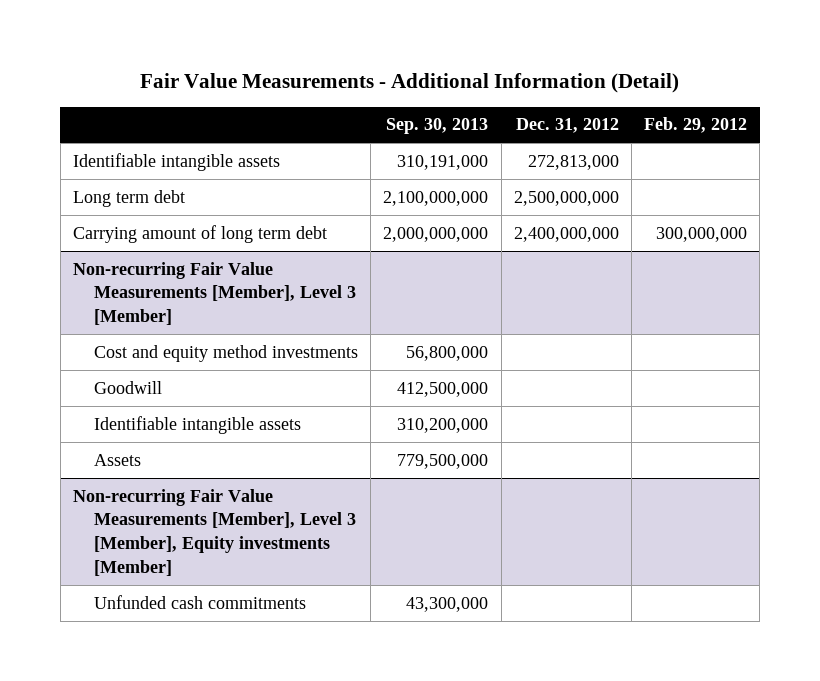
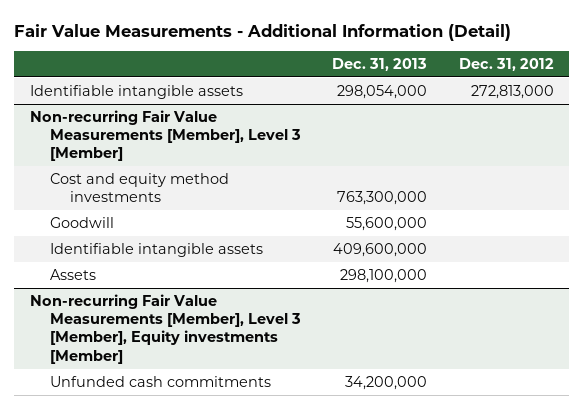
[386,118,489,135] Sep. 30, 2013 -> none
[643,117,747,134] Feb. 29, 2012 -> none
none -> [332,57,428,71] Dec. 31, 2013
[72,189,185,207] Long term debt -> none
[72,224,327,243] Carrying amount of long term debt -> none

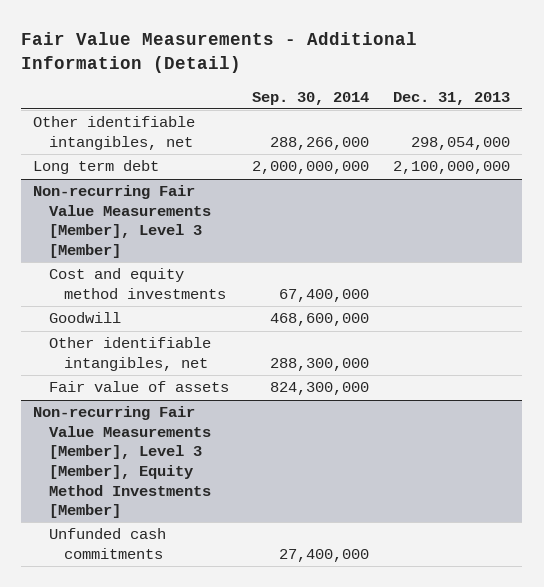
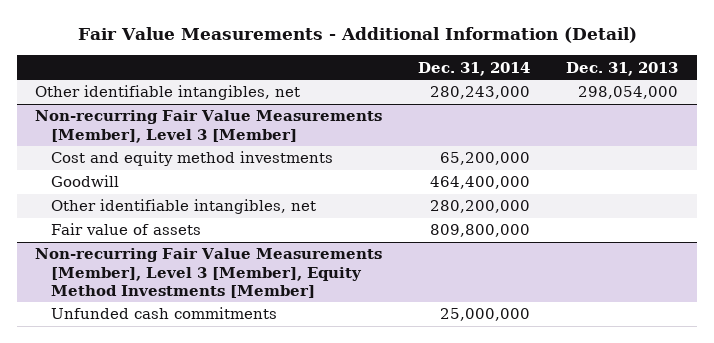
[252,91,370,105] Sep. 30, 2014 -> none
none -> [418,61,531,76] Dec. 31, 2014
[33,160,160,175] Long term debt -> none

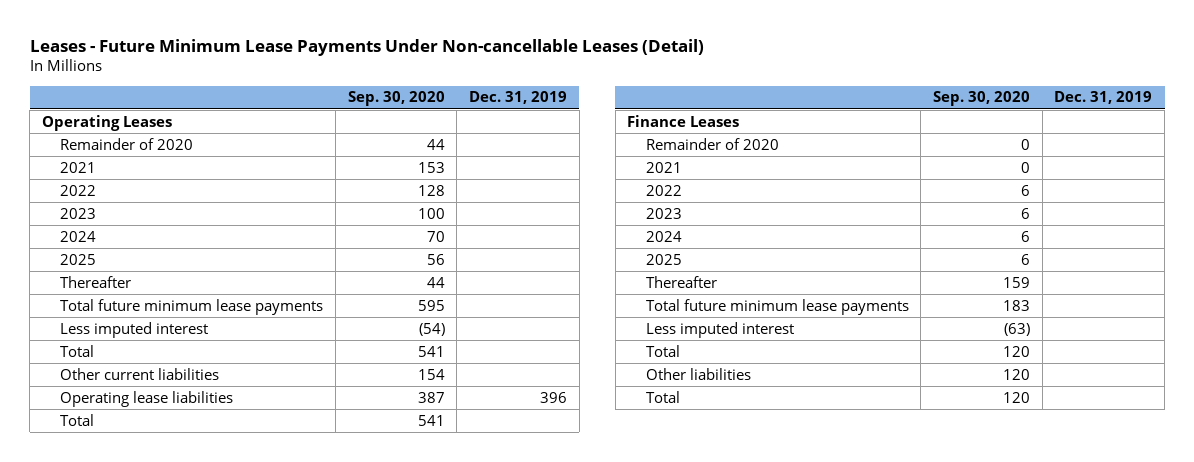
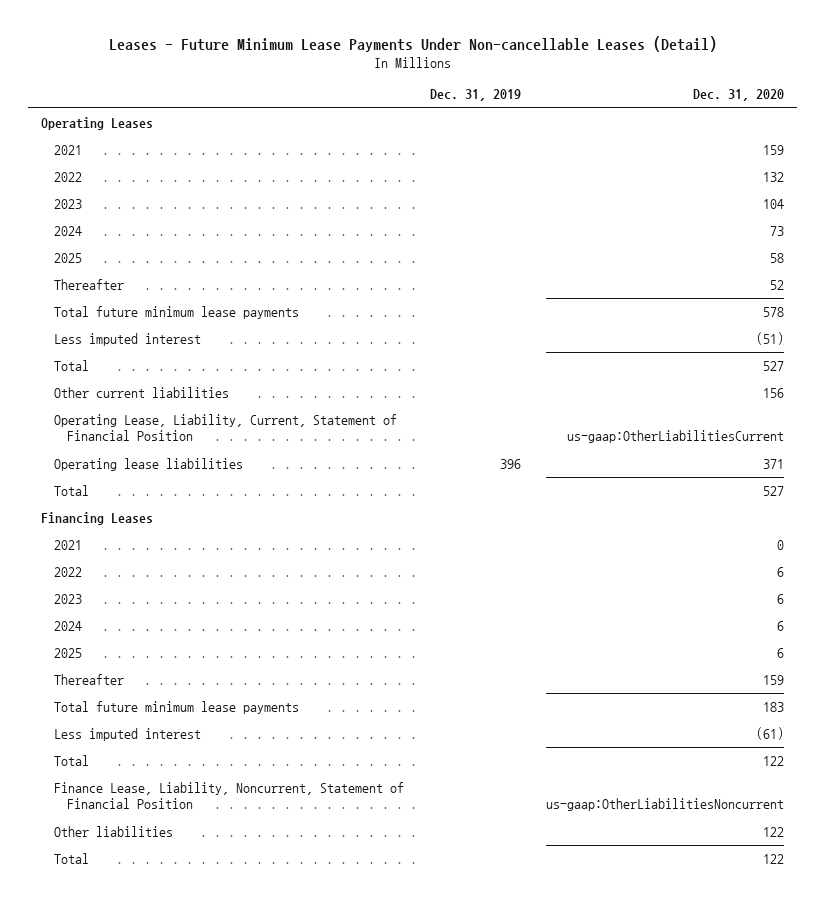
[347,91,445,107] Sep. 30, 2020 -> none
none -> [693,89,785,102] Dec. 31, 2020
[60,137,194,150] Remainder of 2020 -> none
none -> [53,413,397,442] Operating Lease, Liability, Current, Statement of Financial Position
[645,137,779,150] Remainder of 2020 -> none
[627,114,740,127] Finance Leases -> [41,511,154,525] Financing Leases
none -> [53,781,404,810] Finance Lease, Liability, Noncurrent, Statement of Financial Position

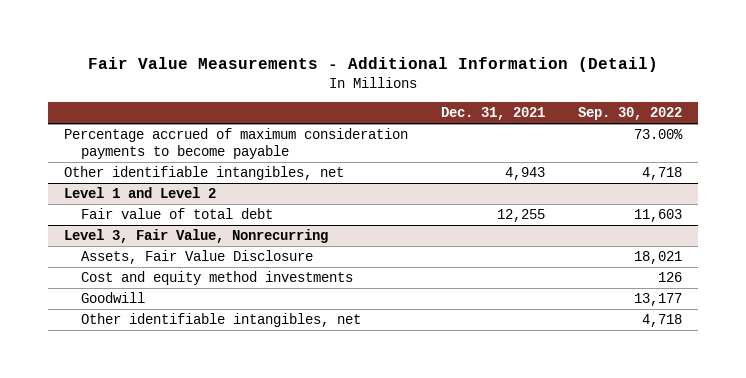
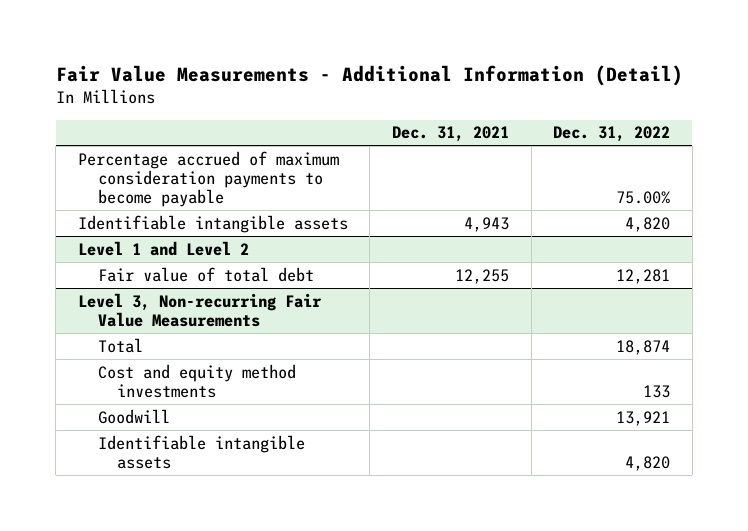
[577,107,682,121] Sep. 30, 2022 -> none
none -> [553,126,671,143] Dec. 31, 2022
[64,166,345,181] Other identifiable intangibles, net -> [77,214,348,233] Identifiable intangible assets
[64,229,329,244] Level 3, Fair Value, Nonrecurring -> [77,292,322,327] Level 3, Non-recurring Fair Value Measurements
[80,250,313,265] Assets, Fair Value Disclosure -> [97,337,143,353] Total
[80,313,361,328] Other identifiable intangibles, net -> [97,434,305,469] Identifiable intangible assets

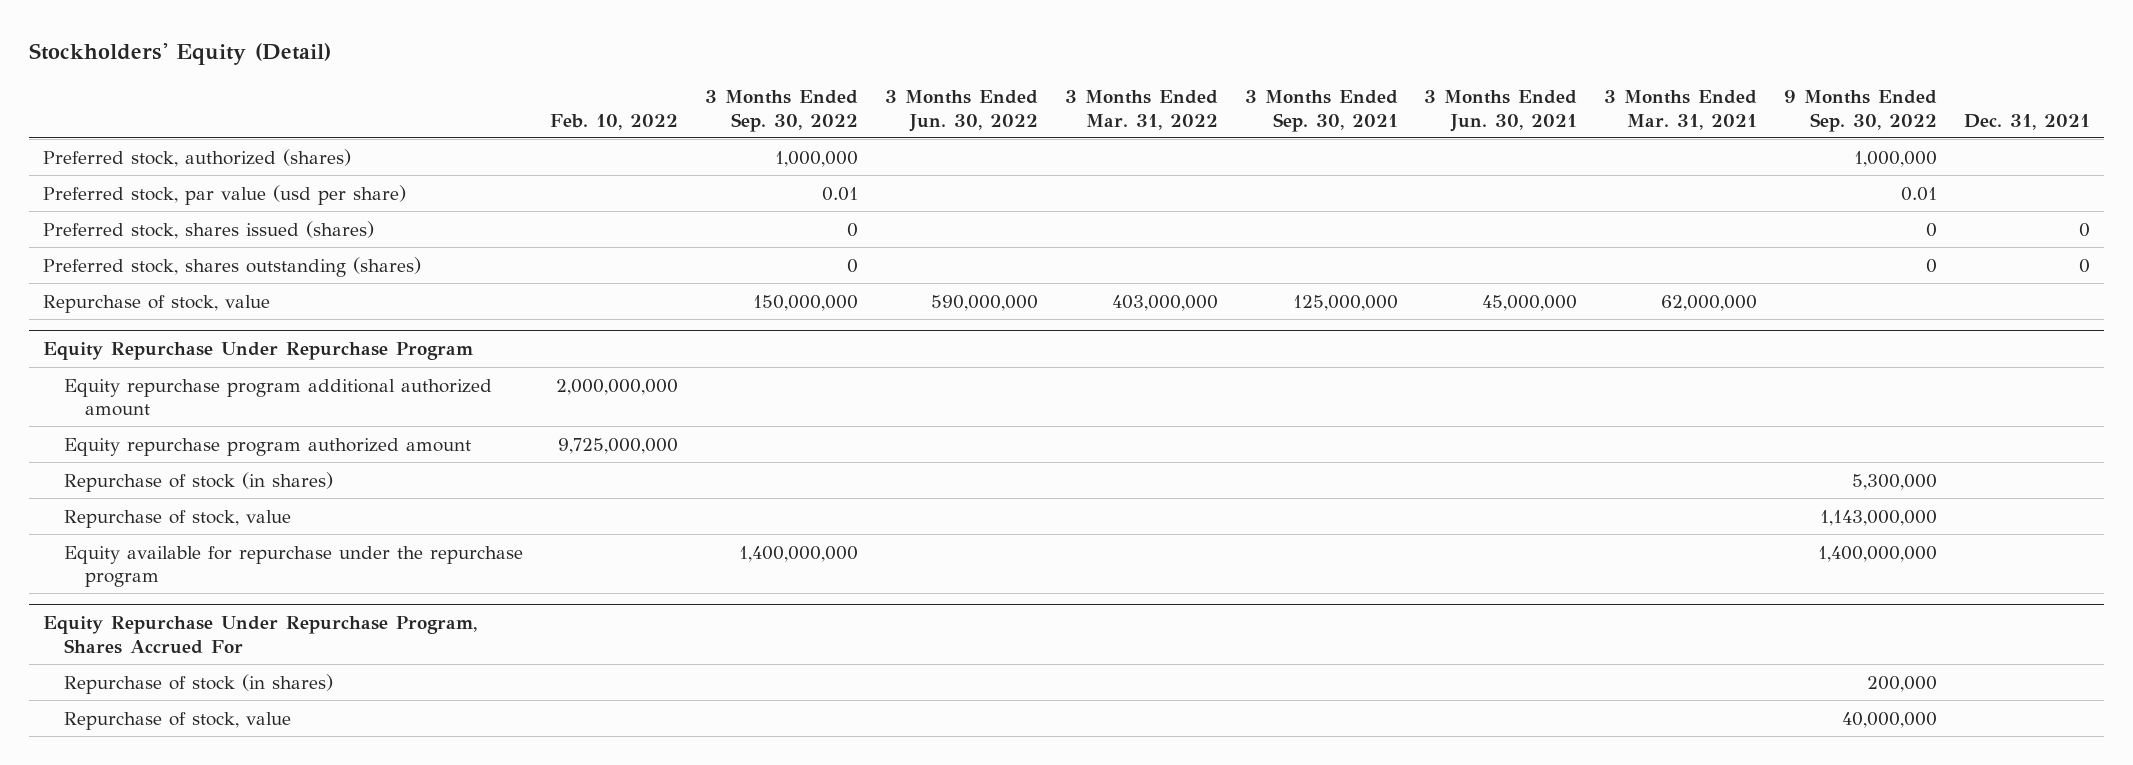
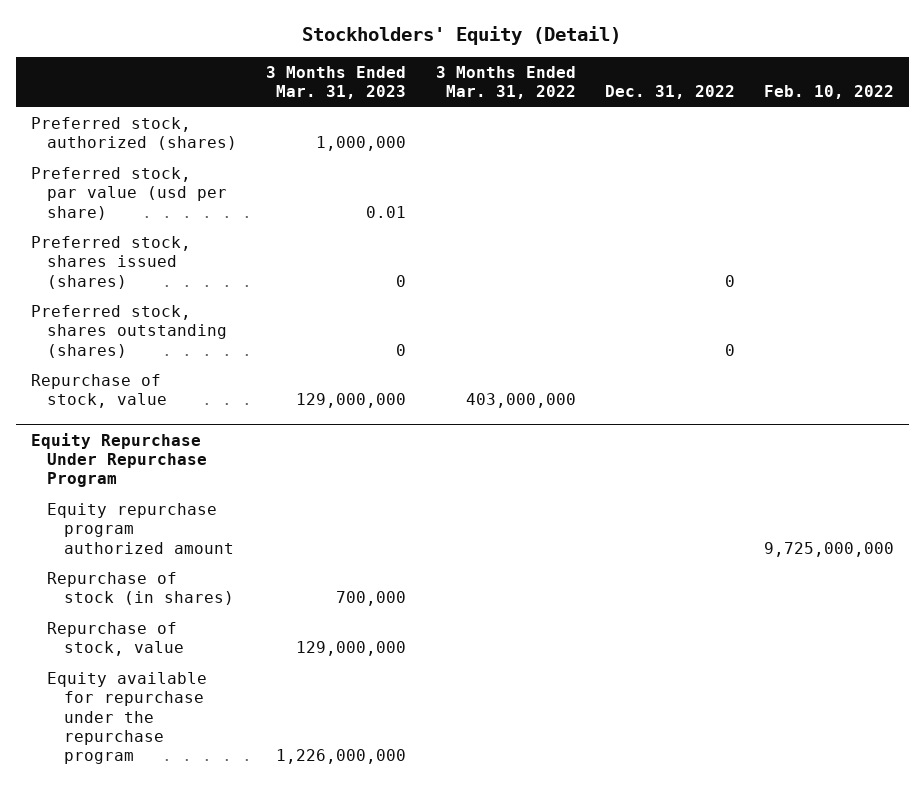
[704,89,858,132] 3 Months Ended Sep. 30, 2022 -> none
[884,89,1038,132] 3 Months Ended Jun. 30, 2022 -> none
[1244,89,1398,132] 3 Months Ended Sep. 30, 2021 -> none
[1424,89,1578,132] 3 Months Ended Jun. 30, 2021 -> none
[1604,89,1758,130] 3 Months Ended Mar. 31, 2021 -> none
[1784,89,1938,132] 9 Months Ended Sep. 30, 2022 -> none
[1964,113,2091,130] Dec. 31, 2021 -> none
none -> [266,66,407,100] 3 Months Ended Mar. 31, 2023
none -> [604,85,735,100] Dec. 31, 2022
[63,378,492,417] Equity repurchase program additional authorized amount -> none
[42,616,477,654] Equity Repurchase Under Repurchase Program, Shares Accrued For -> none
[63,673,333,694] Repurchase of stock (in shares) -> none
[63,711,291,730] Repurchase of stock, value -> none

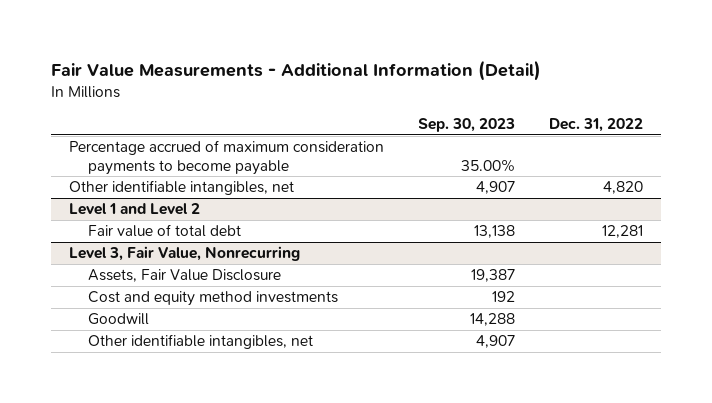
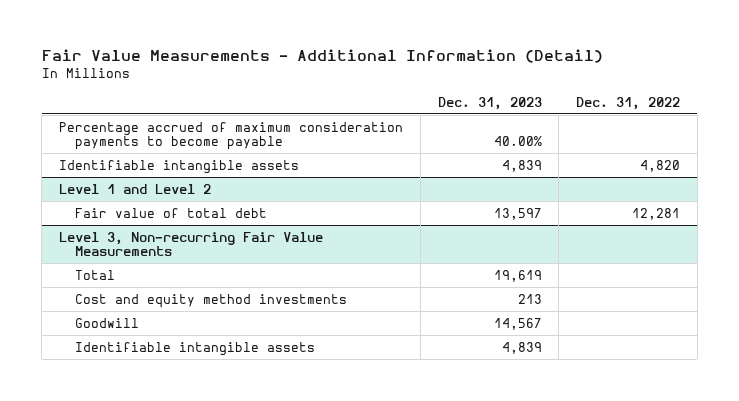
[418,118,516,133] Sep. 30, 2023 -> none
none -> [437,96,542,110] Dec. 31, 2023
[68,180,294,196] Other identifiable intangibles, net -> [59,159,300,174] Identifiable intangible assets
[68,246,300,262] Level 3, Fair Value, Nonrecurring -> [59,231,324,257] Level 3, Non-recurring Fair Value Measurements
[88,269,282,283] Assets, Fair Value Disclosure -> [75,269,116,280] Total
[88,334,314,350] Other identifiable intangibles, net -> [75,341,316,356] Identifiable intangible assets

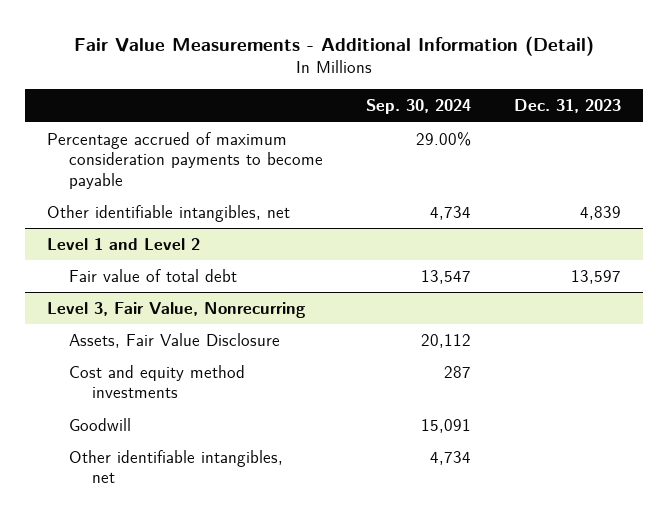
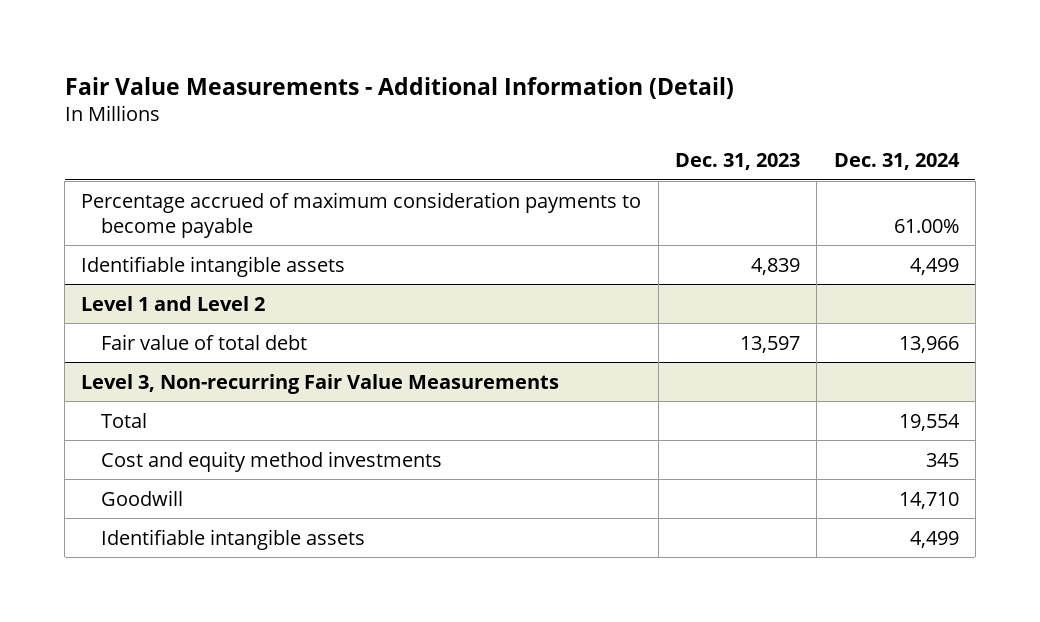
[366,99,472,115] Sep. 30, 2024 -> none
none -> [833,153,960,171] Dec. 31, 2024
[46,204,290,222] Other identifiable intangibles, net -> [81,255,346,277] Identifiable intangible assets
[46,301,306,318] Level 3, Fair Value, Nonrecurring -> [81,373,560,394] Level 3, Non-recurring Fair Value Measurements
[69,332,281,348] Assets, Fair Value Disclosure -> [100,412,147,428] Total
[69,449,284,484] Other identifiable intangibles, net -> [100,528,365,550] Identifiable intangible assets

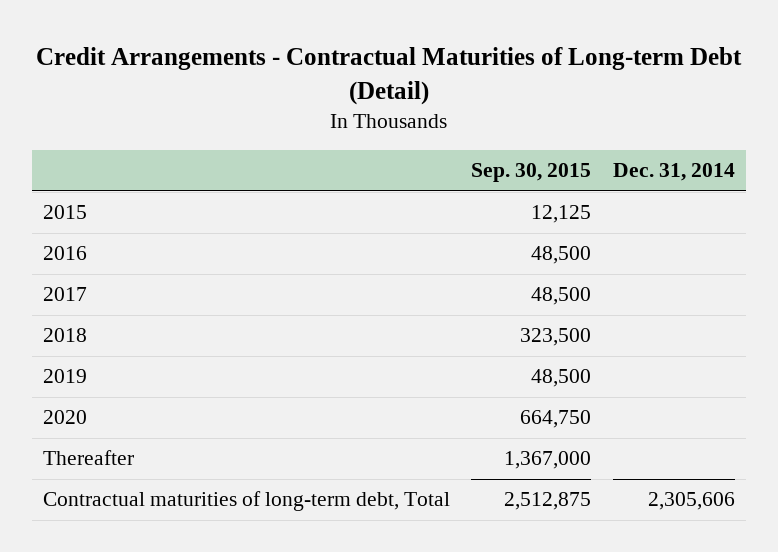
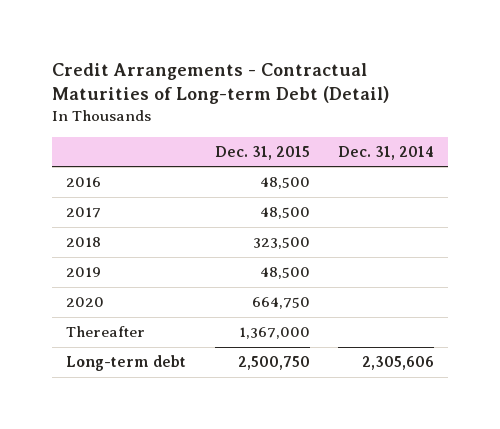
[471,163,592,183] Sep. 30, 2015 -> none
none -> [214,145,310,160] Dec. 31, 2015
[42,205,87,220] 2015 -> none
[42,491,450,512] Contractual maturities of long-term debt, Total -> [66,355,187,372] Long-term debt

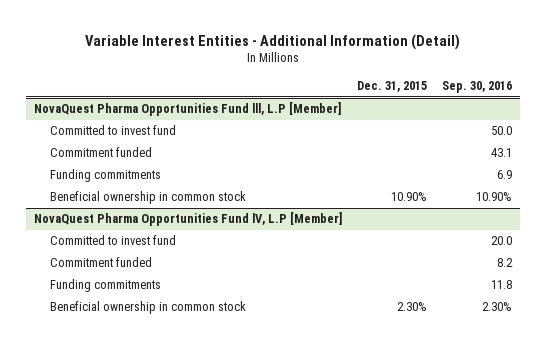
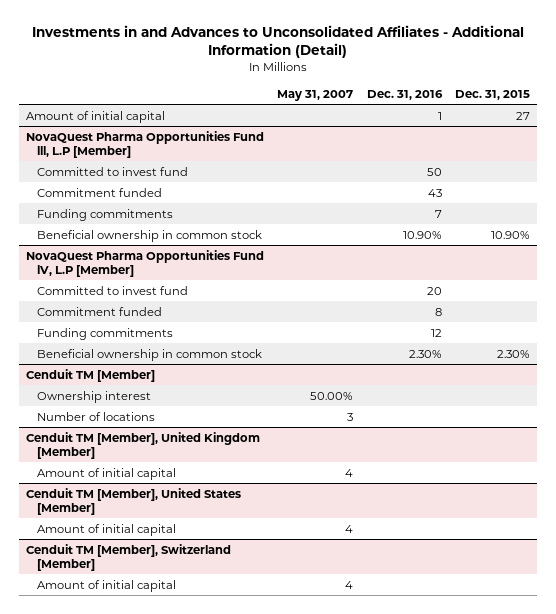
[85,33,461,50] Variable Interest Entities - Additional Information (Detail) -> [31,25,524,59] Investments in and Advances to Unconsolidated Affiliates - Additional Information (Detail)
[442,81,513,94] Sep. 30, 2016 -> none
none -> [277,89,354,101] May 31, 2007
none -> [366,89,443,100] Dec. 31, 2016
none -> [25,110,165,123] Amount of initial capital
none -> [25,368,155,382] Cenduit TM [Member]
none -> [37,390,152,403] Ownership interest
none -> [37,411,156,421] Number of locations
none -> [25,431,260,459] Cenduit TM [Member], United Kingdom [Member]
none -> [37,467,177,480] Amount of initial capital
none -> [25,487,241,515] Cenduit TM [Member], United States [Member]
none -> [37,523,177,536] Amount of initial capital
none -> [25,543,231,571] Cenduit TM [Member], Switzerland [Member]
none -> [37,579,177,592] Amount of initial capital

